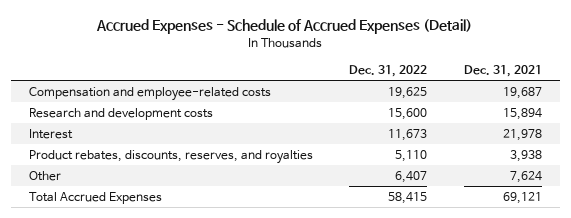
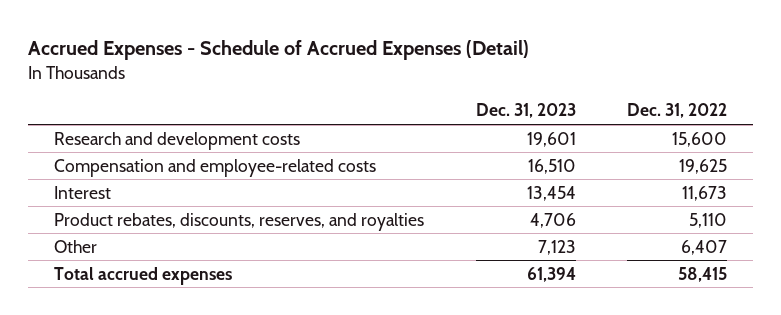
[463,64,542,77] Dec. 31, 2021 -> none
none -> [475,103,576,119] Dec. 31, 2023
[29,87,272,102] Compensation and employee-related costs -> [53,158,376,177] Compensation and employee-related costs
[29,192,163,205] Total Accrued Expenses -> [53,266,232,285] Total accrued expenses

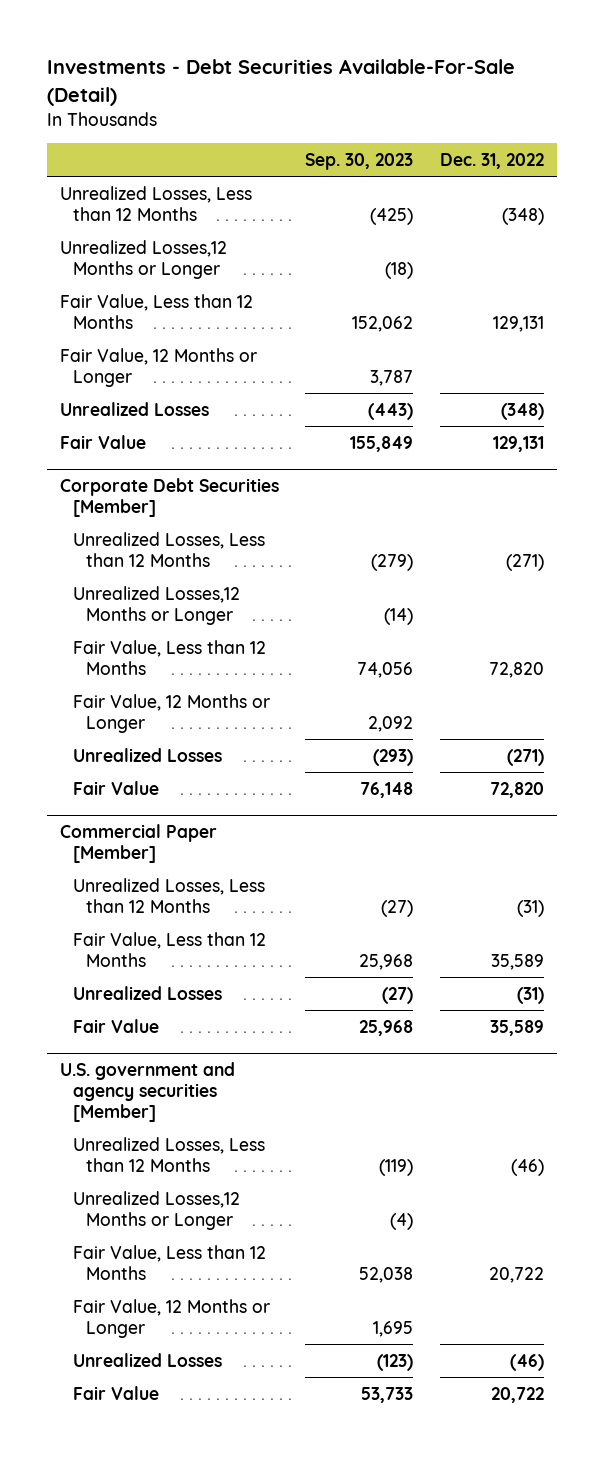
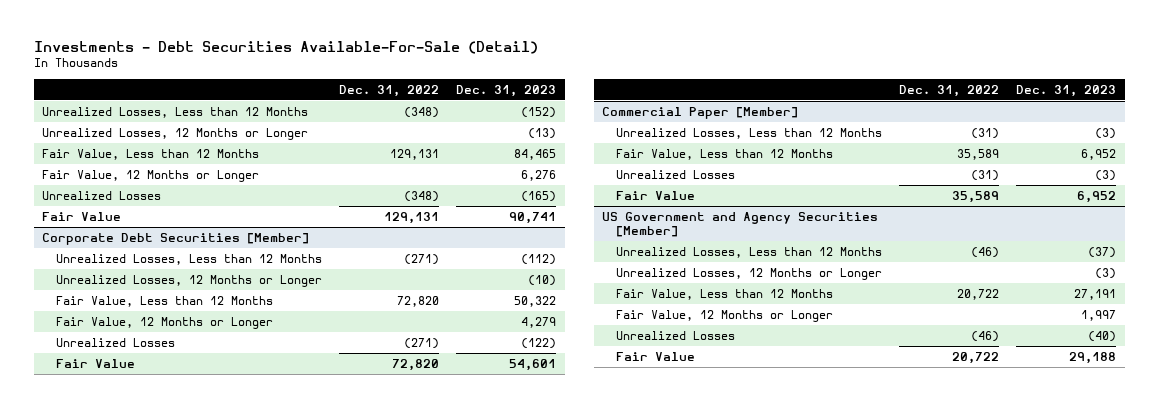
[305,153,414,171] Sep. 30, 2023 -> none
none -> [456,84,557,97] Dec. 31, 2023
[60,239,228,279] Unrealized Losses,12 Months or Longer -> [42,127,309,140] Unrealized Losses, 12 Months or Longer
[73,585,241,625] Unrealized Losses,12 Months or Longer -> [55,274,322,287] Unrealized Losses, 12 Months or Longer
[60,1062,236,1122] U.S. government and agency securities [Member] -> [602,211,879,238] US Government and Agency Securities [Member]
[73,1190,241,1230] Unrealized Losses,12 Months or Longer -> [615,267,882,280] Unrealized Losses, 12 Months or Longer

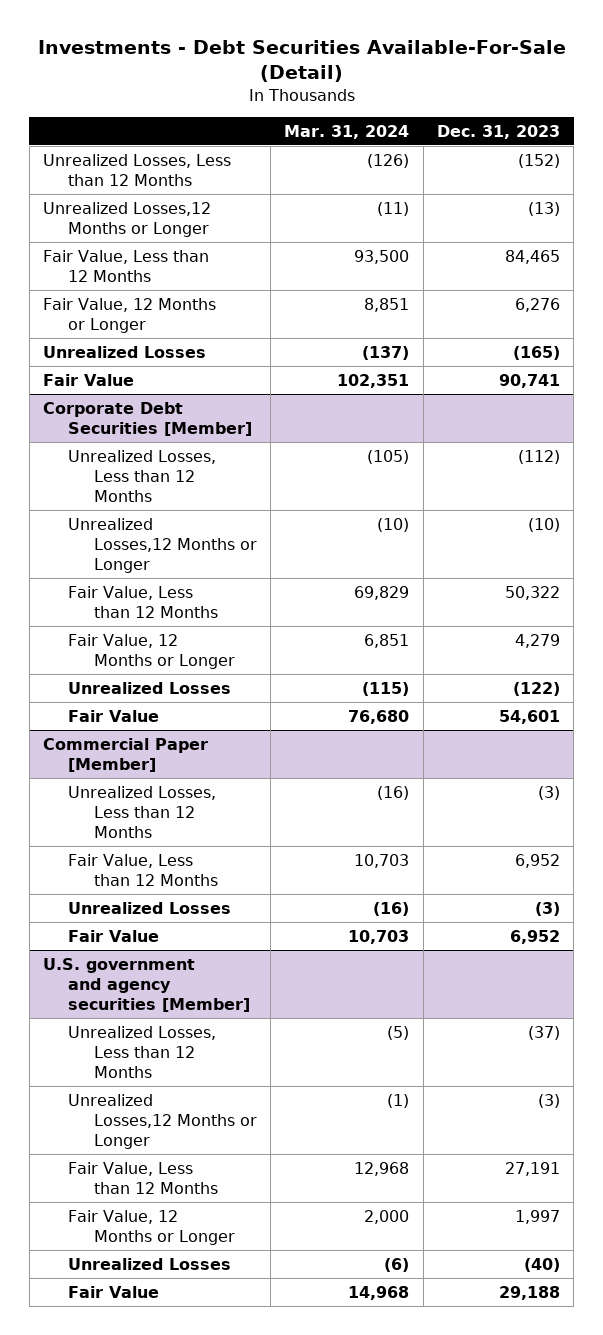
[338,84,439,97] Dec. 31, 2022 -> none
none -> [284,124,410,139] Mar. 31, 2024
[42,127,309,140] Unrealized Losses, 12 Months or Longer -> [43,201,212,238] Unrealized Losses,12 Months or Longer
[55,274,322,287] Unrealized Losses, 12 Months or Longer -> [68,517,257,574] Unrealized Losses,12 Months or Longer
[602,211,879,238] US Government and Agency Securities [Member] -> [43,957,251,1013] U.S. government and agency securities [Member]
[615,267,882,280] Unrealized Losses, 12 Months or Longer -> [68,1093,257,1150] Unrealized Losses,12 Months or Longer

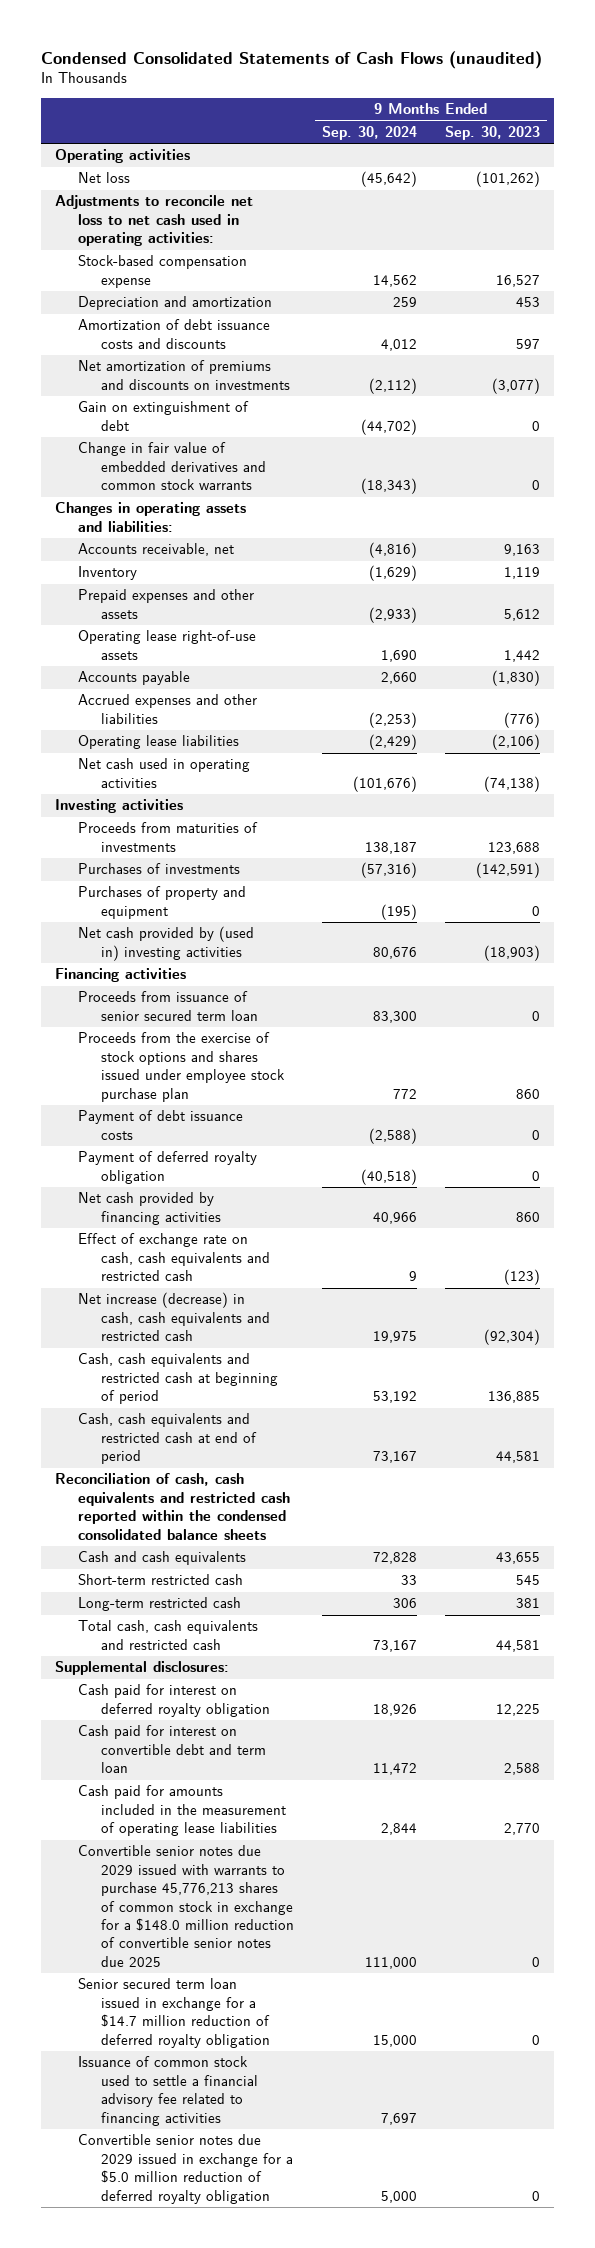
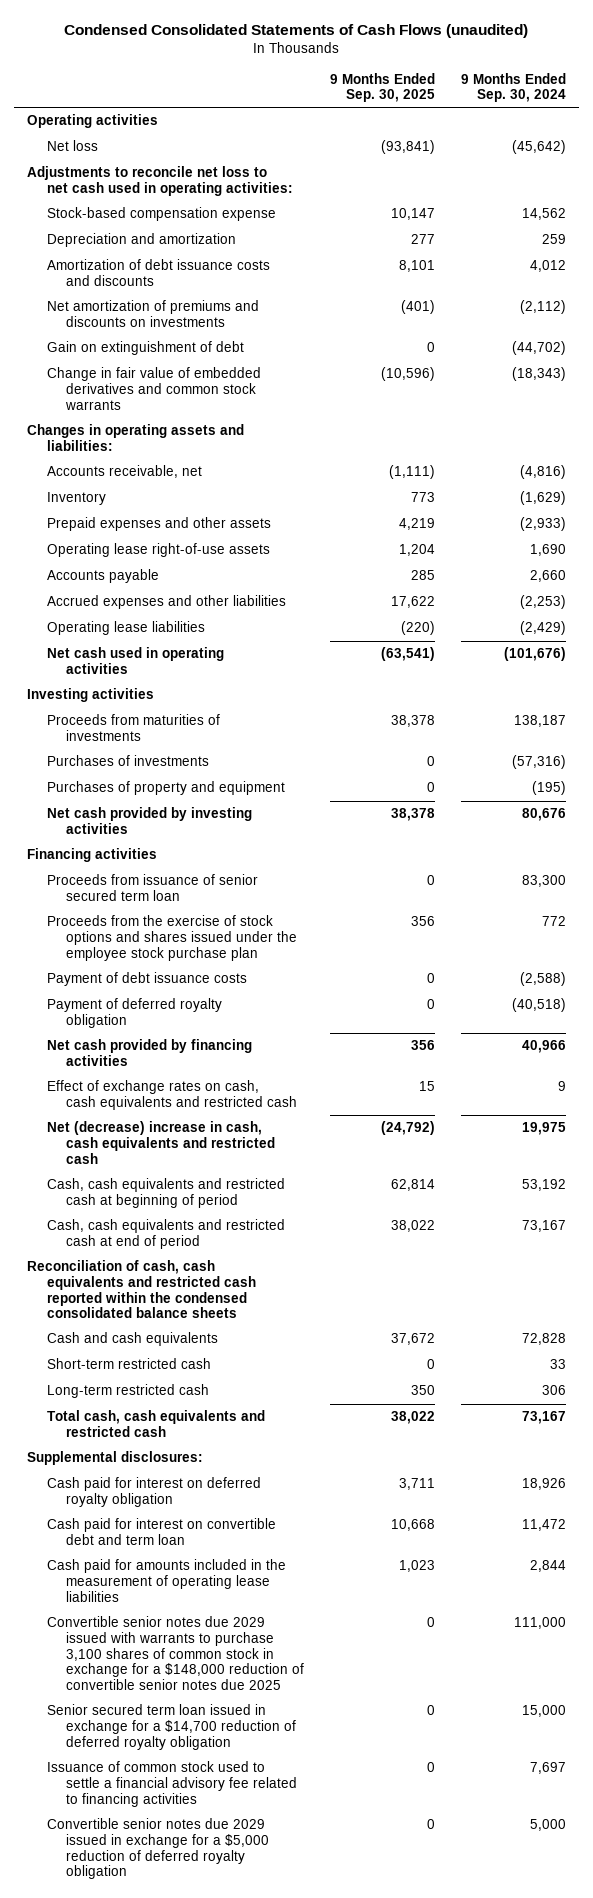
[444,126,540,141] Sep. 30, 2023 -> none
none -> [330,72,436,103] 9 Months Ended Sep. 30, 2025
[78,926,255,961] Net cash provided by (used in) investing activities -> [46,807,252,834] Net cash provided by investing activities
[78,1032,285,1102] Proceeds from the exercise of stock options and shares issued under employee stock purchase plan -> [46,915,298,961] Proceeds from the exercise of stock options and shares issued under the employee stock purchase plan
[78,1233,270,1282] Effect of exchange rate on cash, cash equivalents and restricted cash -> [46,1080,298,1110] Effect of exchange rates on cash, cash equivalents and restricted cash
[78,1292,270,1342] Net increase (decrease) in cash, cash equivalents and restricted cash -> [46,1121,276,1164] Net (decrease) increase in cash, cash equivalents and restricted cash
[78,1845,294,1967] Convertible senior notes due 2029 issued with warrants to purchase 45,776,213 shares of common stock in exchange for a $148.0 million reduction of convertible senior notes due 2025 -> [46,1616,305,1690] Convertible senior notes due 2029 issued with warrants to purchase 3,100 shares of common stock in exchange for a $148,000 reduction of convertible senior notes due 2025
[78,1978,270,2048] Senior secured term loan issued in exchange for a $14.7 million reduction of deferred royalty obligation -> [46,1704,297,1750] Senior secured term loan issued in exchange for a $14,700 reduction of deferred royalty obligation
[78,2134,293,2204] Convertible senior notes due 2029 issued in exchange for a $5.0 million reduction of deferred royalty obligation -> [46,1818,270,1880] Convertible senior notes due 2029 issued in exchange for a $5,000 reduction of deferred royalty obligation

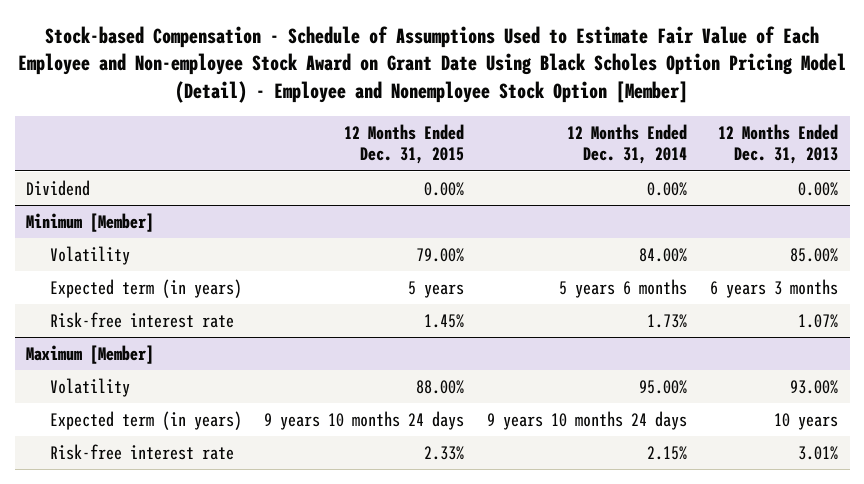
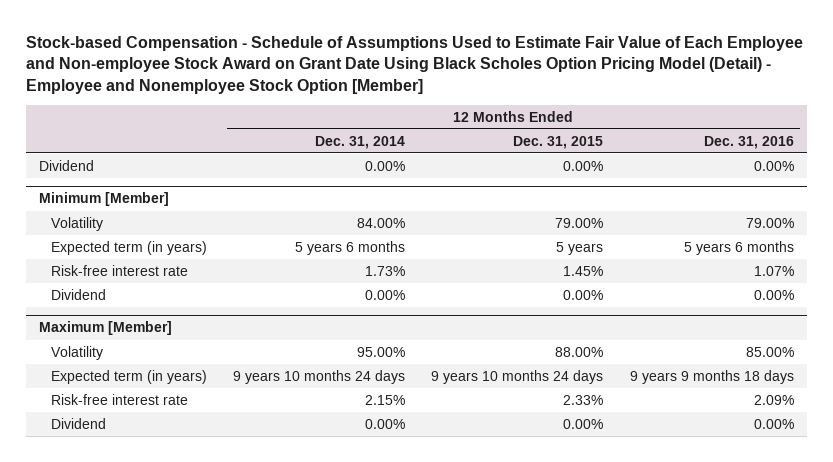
[718,124,839,165] 12 Months Ended Dec. 31, 2013 -> none
none -> [703,135,794,149] Dec. 31, 2016
none -> [50,288,106,300] Dividend
none -> [50,417,106,429] Dividend

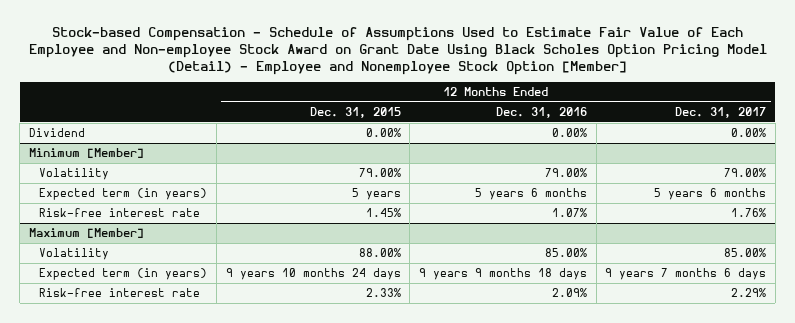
[315,135,406,149] Dec. 31, 2014 -> none
none -> [675,106,767,118] Dec. 31, 2017
[50,288,106,300] Dividend -> none
[50,417,106,429] Dividend -> none

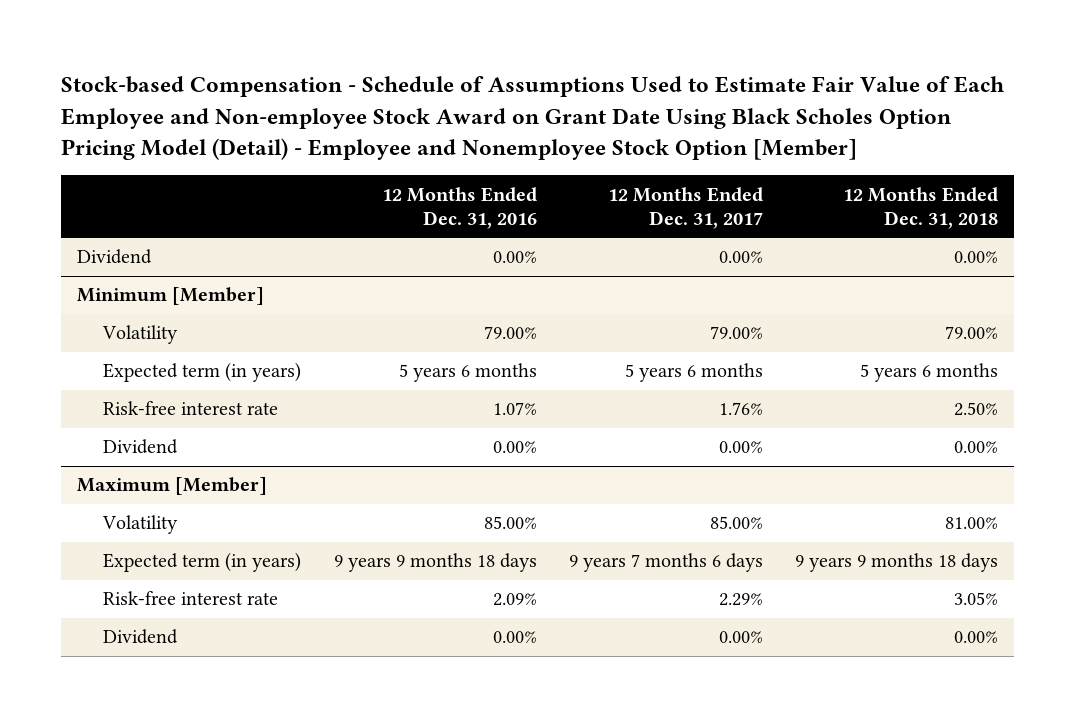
[309,106,401,118] Dec. 31, 2015 -> none
none -> [843,186,999,229] 12 Months Ended Dec. 31, 2018
none -> [103,439,179,455] Dividend
none -> [103,629,179,645] Dividend

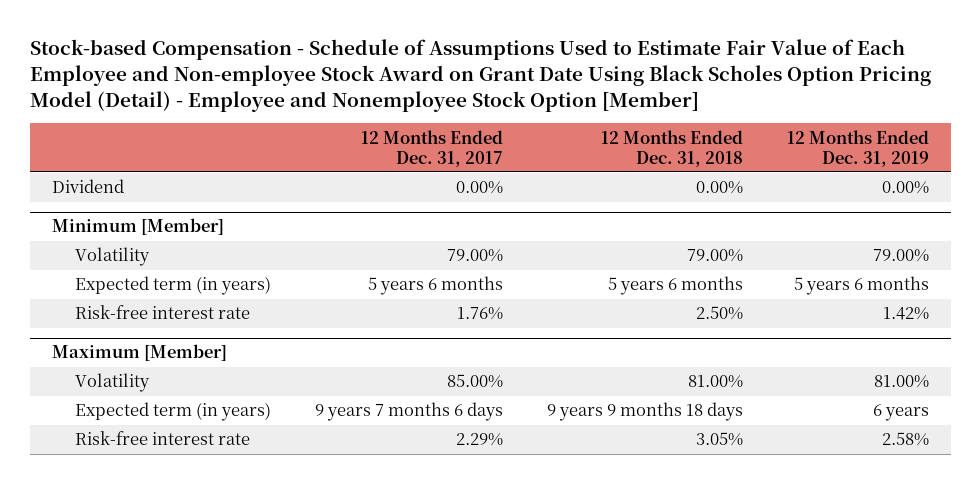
[381,186,537,229] 12 Months Ended Dec. 31, 2016 -> none
none -> [786,129,929,167] 12 Months Ended Dec. 31, 2019
[103,439,179,455] Dividend -> none
[103,629,179,645] Dividend -> none

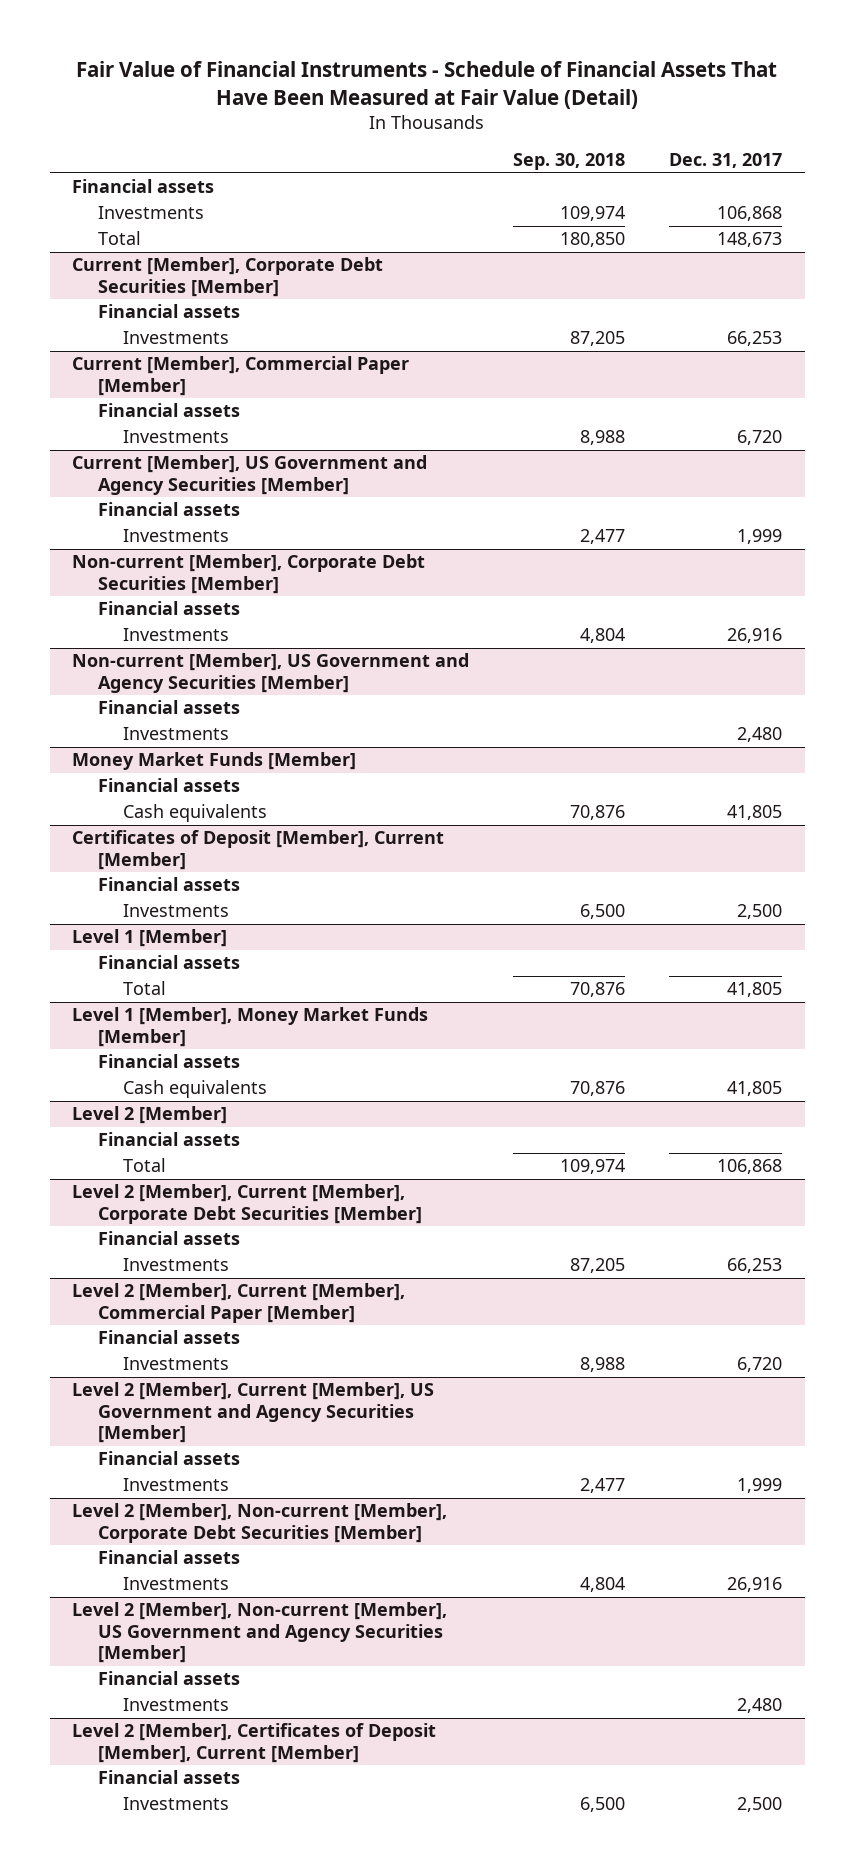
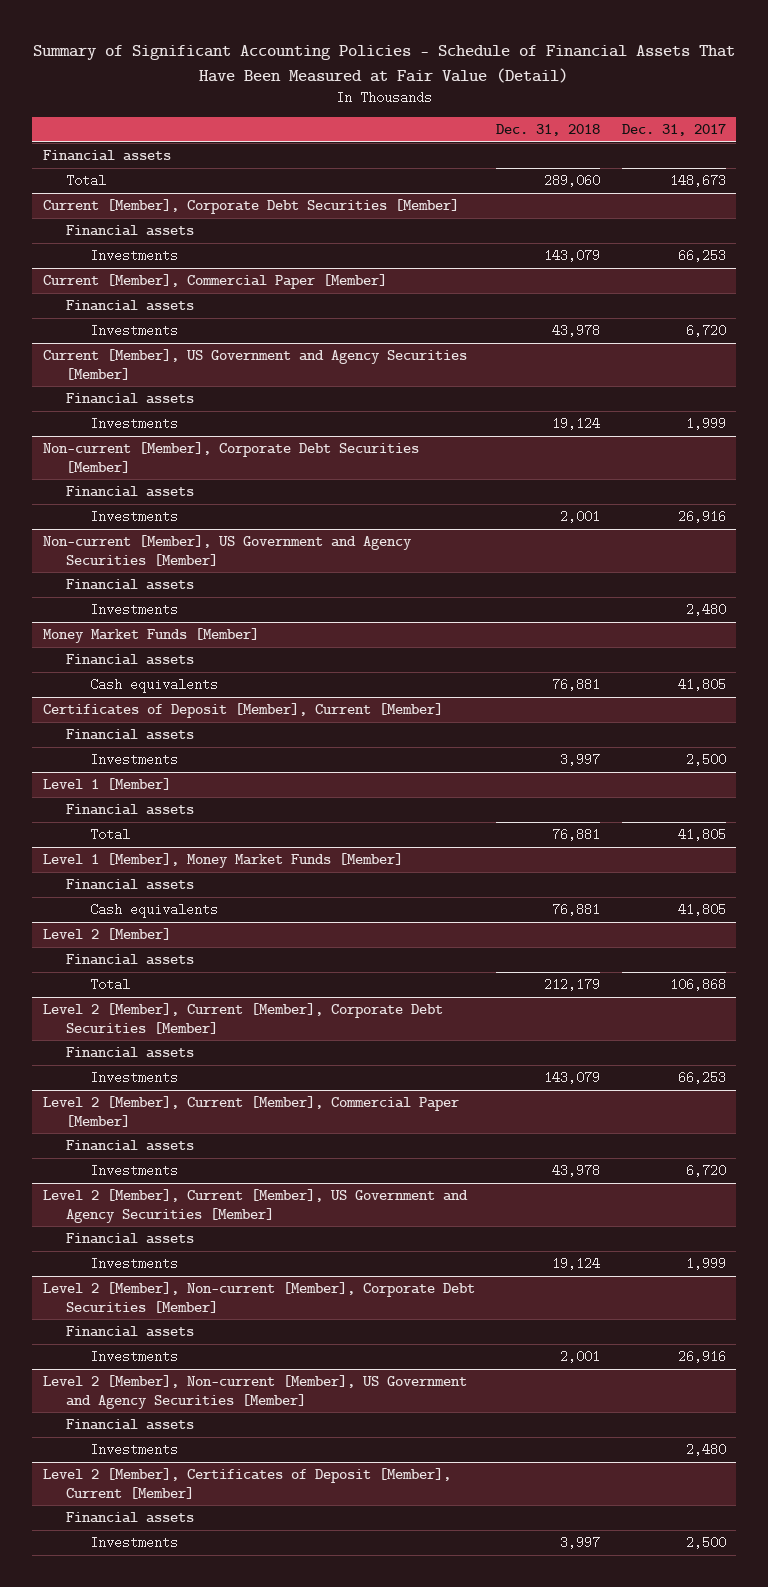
[76,61,778,110] Fair Value of Financial Instruments - Schedule of Financial Assets That Have Been Measured at Fair Value (Detail) -> [33,45,736,83] Summary of Significant Accounting Policies - Schedule of Financial Assets That Have Been Measured at Fair Value (Detail)
[513,153,626,171] Sep. 30, 2018 -> none
none -> [496,124,601,137] Dec. 31, 2018
[97,206,204,220] Investments -> none

